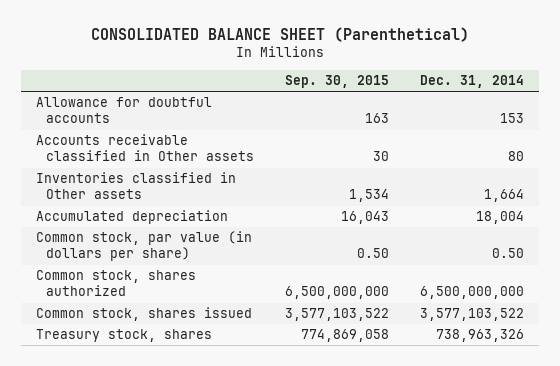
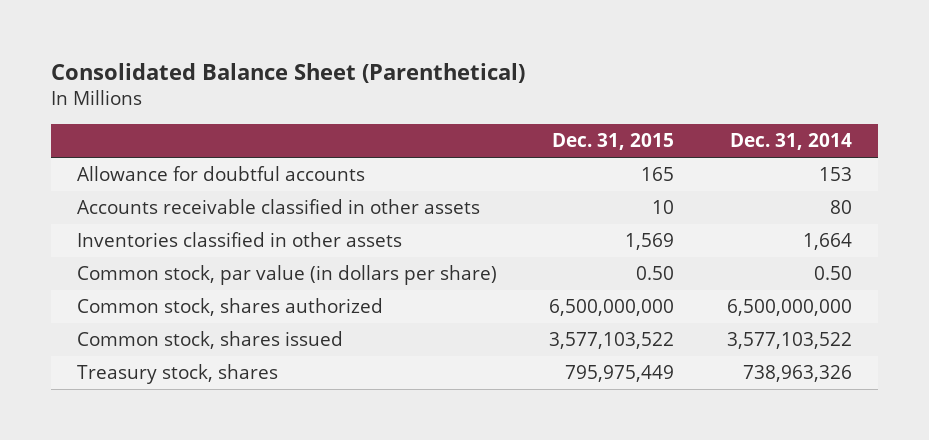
[90,27,469,43] CONSOLIDATED BALANCE SHEET (Parenthetical) -> [50,63,525,84] Consolidated Balance Sheet (Parenthetical)
[284,75,389,89] Sep. 30, 2015 -> none
none -> [552,133,675,151] Dec. 31, 2015
[36,210,229,225] Accumulated depreciation -> none
[36,134,254,162] Accounts receivable classified in Other assets -> [76,199,480,215] Accounts receivable classified in other assets
[36,172,237,200] Inventories classified in Other assets -> [76,232,402,248] Inventories classified in other assets

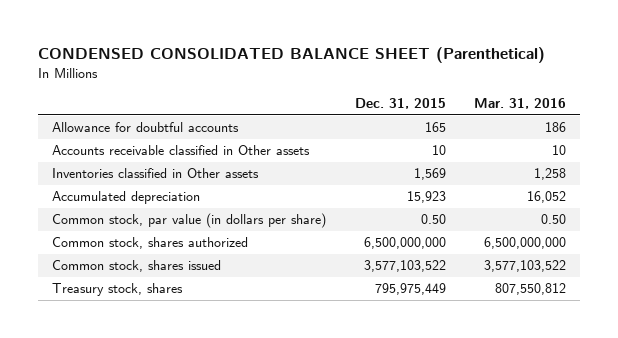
[50,63,525,84] Consolidated Balance Sheet (Parenthetical) -> [37,47,545,64] CONDENSED CONSOLIDATED BALANCE SHEET (Parenthetical)
[729,133,852,151] Dec. 31, 2014 -> none
none -> [474,98,567,110] Mar. 31, 2016
[76,199,480,215] Accounts receivable classified in other assets -> [52,145,311,156] Accounts receivable classified in Other assets
[76,232,402,248] Inventories classified in other assets -> [52,168,260,179] Inventories classified in Other assets
none -> [52,191,201,205] Accumulated depreciation

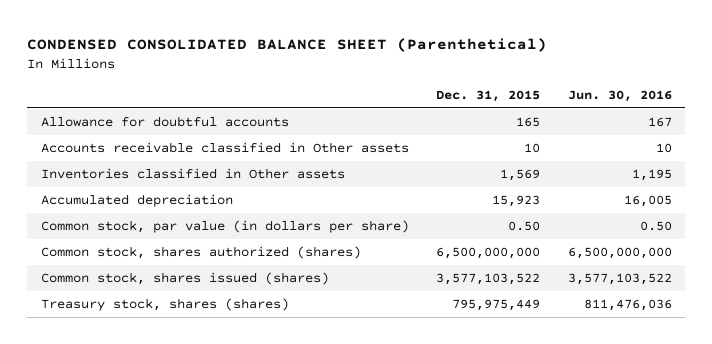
[474,98,567,110] Mar. 31, 2016 -> none
none -> [567,89,672,102] Jun. 30, 2016
[52,237,249,250] Common stock, shares authorized -> [40,246,361,260] Common stock, shares authorized (shares)
[52,260,222,273] Common stock, shares issued -> [40,272,329,286] Common stock, shares issued (shares)
[52,283,184,297] Treasury stock, shares -> [40,298,289,312] Treasury stock, shares (shares)

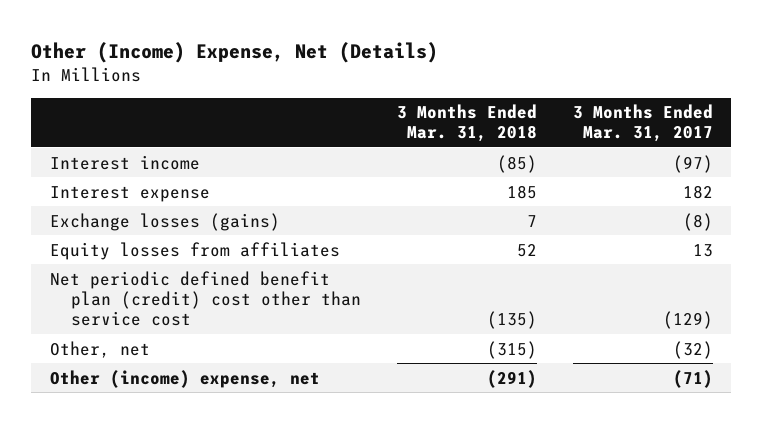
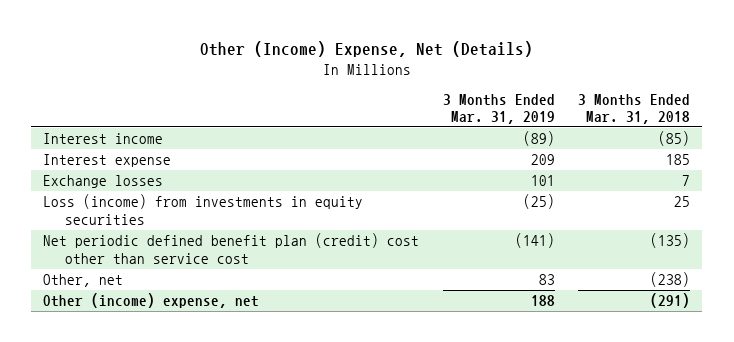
[572,104,713,143] 3 Months Ended Mar. 31, 2017 -> none
none -> [442,93,555,124] 3 Months Ended Mar. 31, 2019
[49,241,340,260] Equity losses from affiliates -> none
[49,212,280,231] Exchange losses (gains) -> [43,175,164,189] Exchange losses
none -> [43,194,364,225] Loss (income) from investments in equity securities
[486,340,537,359] (315) -> [650,272,691,288] (238)

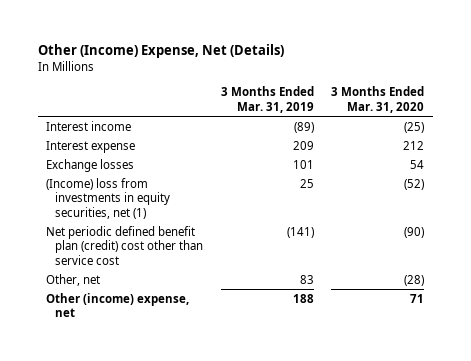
[578,93,691,124] 3 Months Ended Mar. 31, 2018 -> none
none -> [331,86,425,113] 3 Months Ended Mar. 31, 2020
[43,194,364,225] Loss (income) from investments in equity securities -> [46,177,171,219] (Income) loss from investments in equity securities, net (1)
[522,194,555,210] (25) -> [299,178,314,188] 25

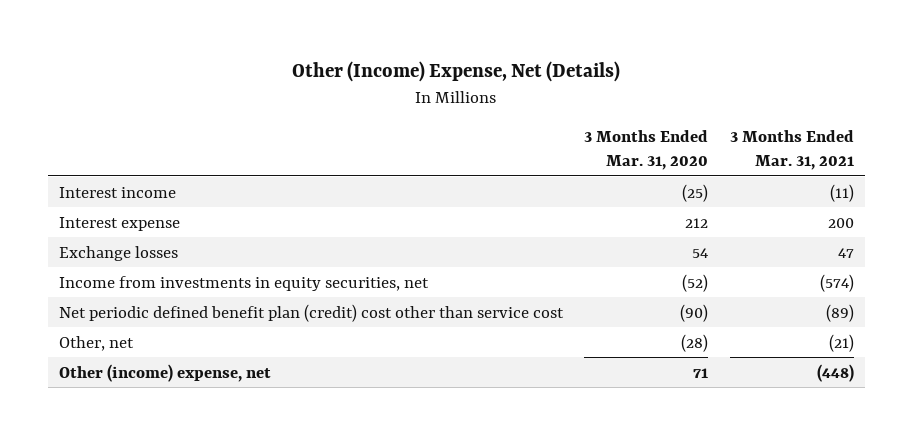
[220,86,314,113] 3 Months Ended Mar. 31, 2019 -> none
none -> [730,130,855,171] 3 Months Ended Mar. 31, 2021
[46,177,171,219] (Income) loss from investments in equity securities, net (1) -> [58,275,429,291] Income from investments in equity securities, net

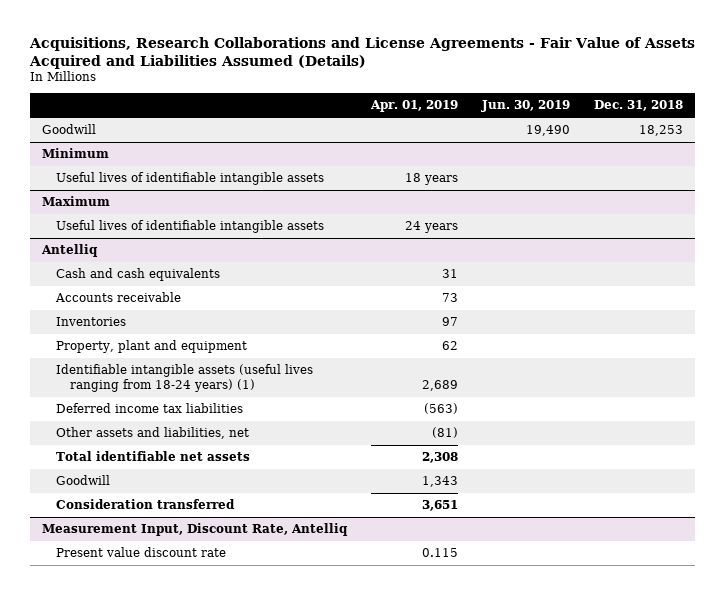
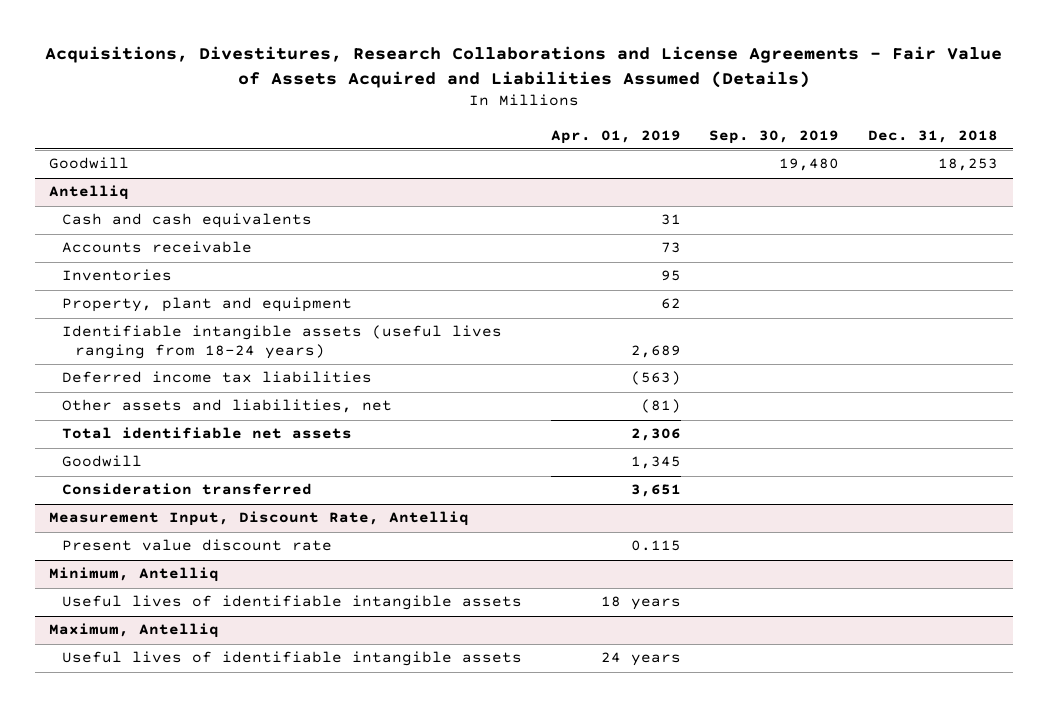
[28,36,695,69] Acquisitions, Research Collaborations and License Agreements - Fair Value of Assets Acquired and Liabilities Assumed (Details) -> [44,46,1002,89] Acquisitions, Divestitures, Research Collaborations and License Agreements - Fair Value of Assets Acquired and Liabilities Assumed (Details)
[480,100,570,113] Jun. 30, 2019 -> none
none -> [709,129,840,144] Sep. 30, 2019
[41,148,109,159] Minimum -> none
[55,172,324,186] Useful lives of identifiable intangible assets -> none
[41,196,110,207] Maximum -> none
[55,220,324,234] Useful lives of identifiable intangible assets -> none
[441,317,458,327] 97 -> [660,270,681,282] 95
[55,364,313,393] Identifiable intangible assets (useful lives ranging from 18-24 years) (1) -> [61,325,502,360] Identifiable intangible assets (useful lives ranging from 18-24 years)
[421,452,458,464] 2,308 -> [630,428,681,442] 2,306
[421,476,458,488] 1,343 -> [630,456,681,470] 1,345
none -> [49,567,220,583] Minimum, Antelliq
none -> [61,595,522,611] Useful lives of identifiable intangible assets
none -> [49,623,220,639] Maximum, Antelliq
none -> [61,651,522,667] Useful lives of identifiable intangible assets

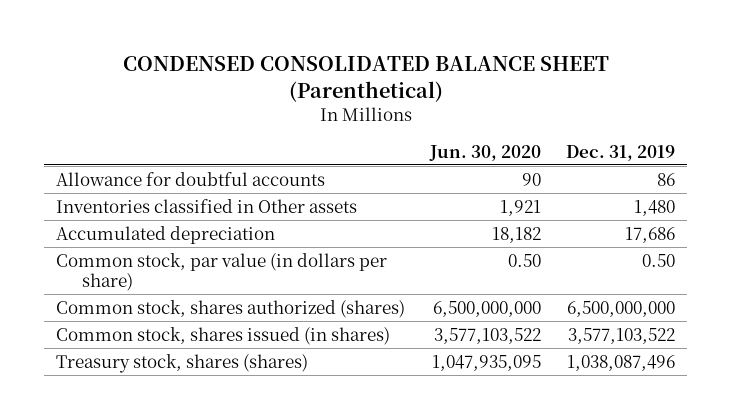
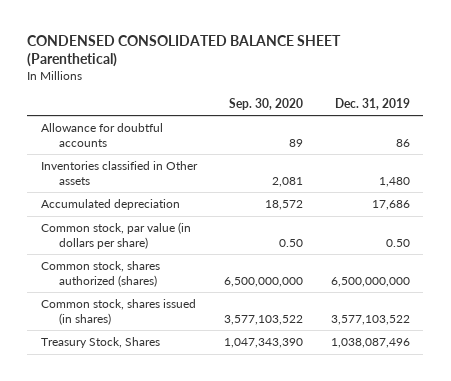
[429,144,542,161] Jun. 30, 2020 -> none
none -> [229,97,304,110] Sep. 30, 2020
[56,353,309,373] Treasury stock, shares (shares) -> [41,337,161,349] Treasury Stock, Shares

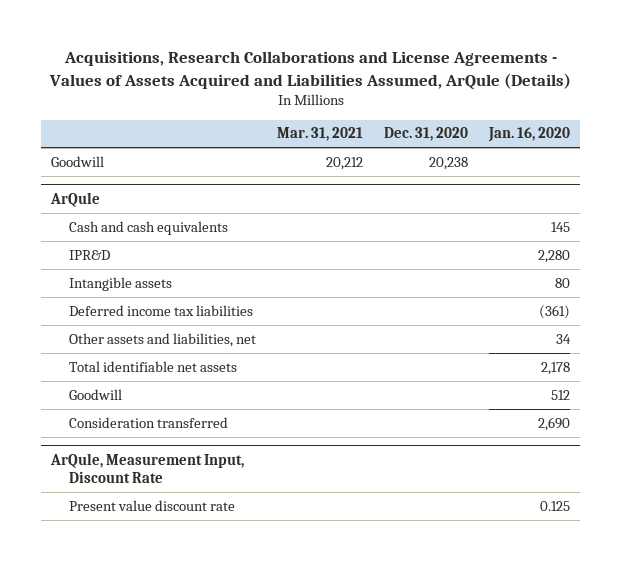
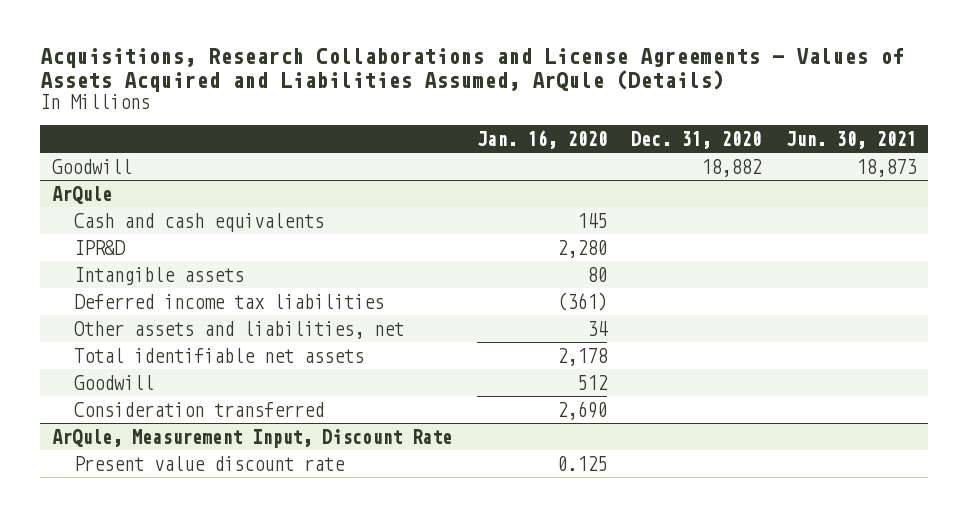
[277,127,364,142] Mar. 31, 2021 -> none
none -> [785,130,916,149] Jun. 30, 2021
[428,156,468,170] 20,238 -> [701,158,763,177] 18,882

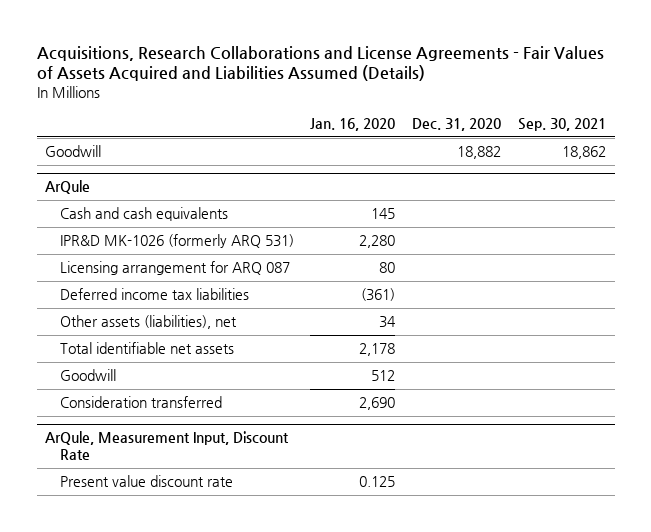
[39,47,904,93] Acquisitions, Research Collaborations and License Agreements - Values of Assets Acquired and Liabilities Assumed, ArQule (Details) -> [36,45,604,82] Acquisitions, Research Collaborations and License Agreements - Fair Values of Assets Acquired and Liabilities Assumed (Details)
[785,130,916,149] Jun. 30, 2021 -> none
none -> [518,118,607,132] Sep. 30, 2021
[73,239,126,255] IPR&D -> [59,234,294,249] IPR&D MK-1026 (formerly ARQ 531)
[73,266,244,285] Intangible assets -> [59,261,290,276] Licensing arrangement for ARQ 087
[73,320,404,339] Other assets and liabilities, net -> [59,315,237,330] Other assets (liabilities), net

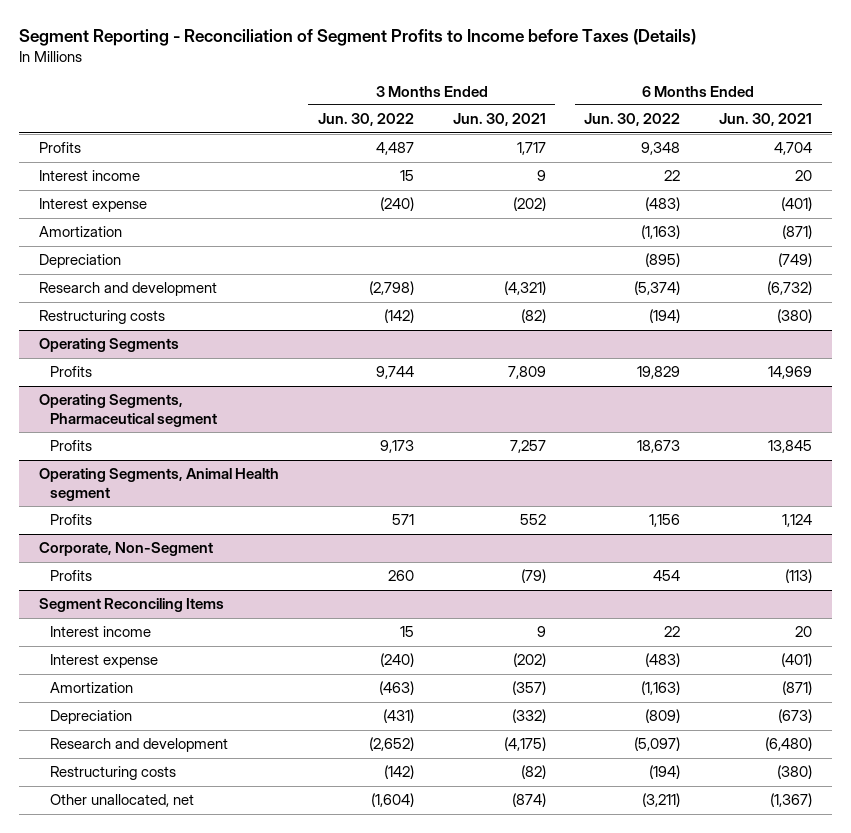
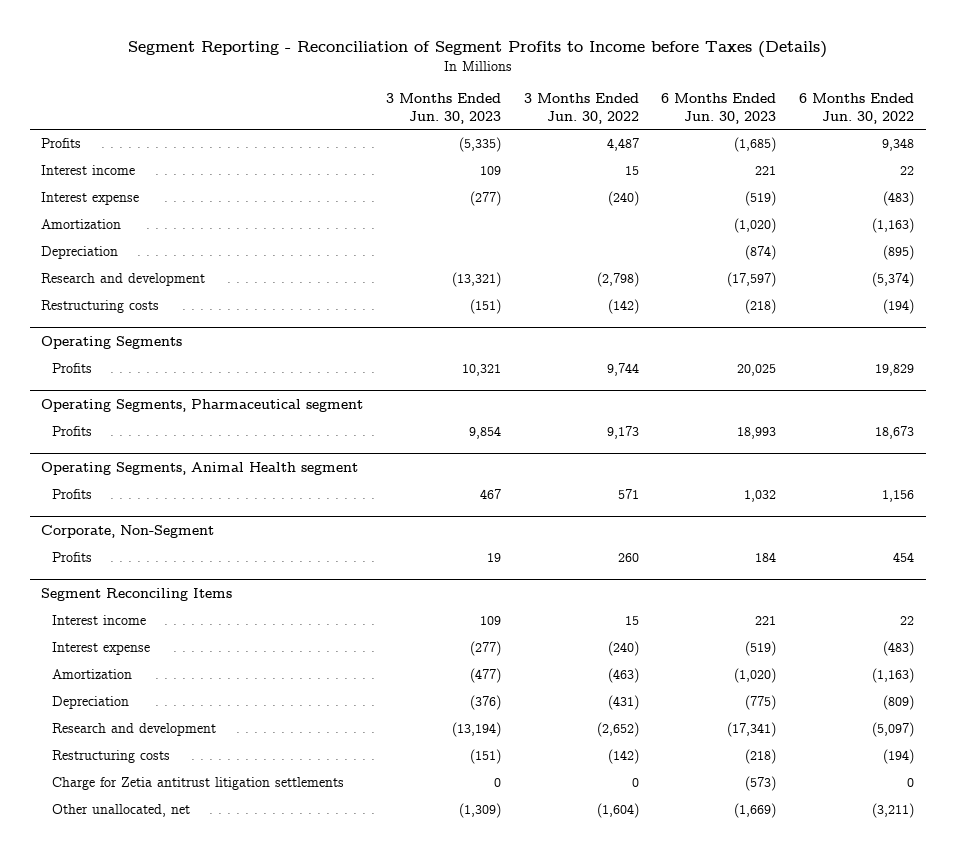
[452,113,546,127] Jun. 30, 2021 -> none
[719,113,813,127] Jun. 30, 2021 -> none
none -> [385,93,501,124] 3 Months Ended Jun. 30, 2023
none -> [661,93,777,124] 6 Months Ended Jun. 30, 2023
none -> [52,777,345,791] Charge for Zetia antitrust litigation settlements

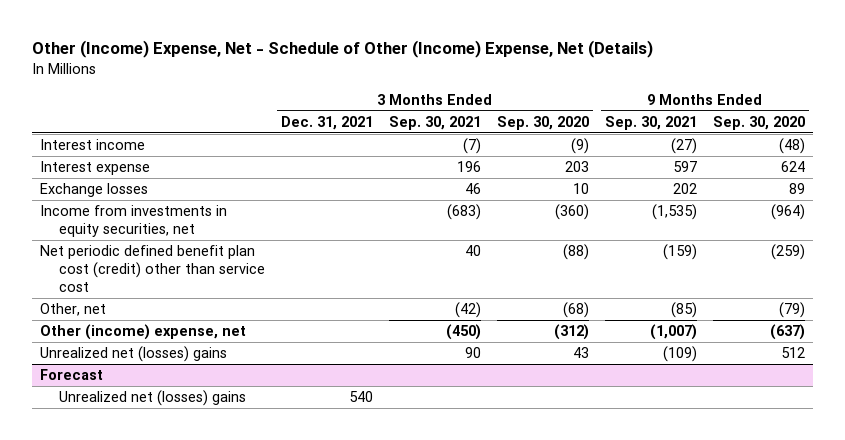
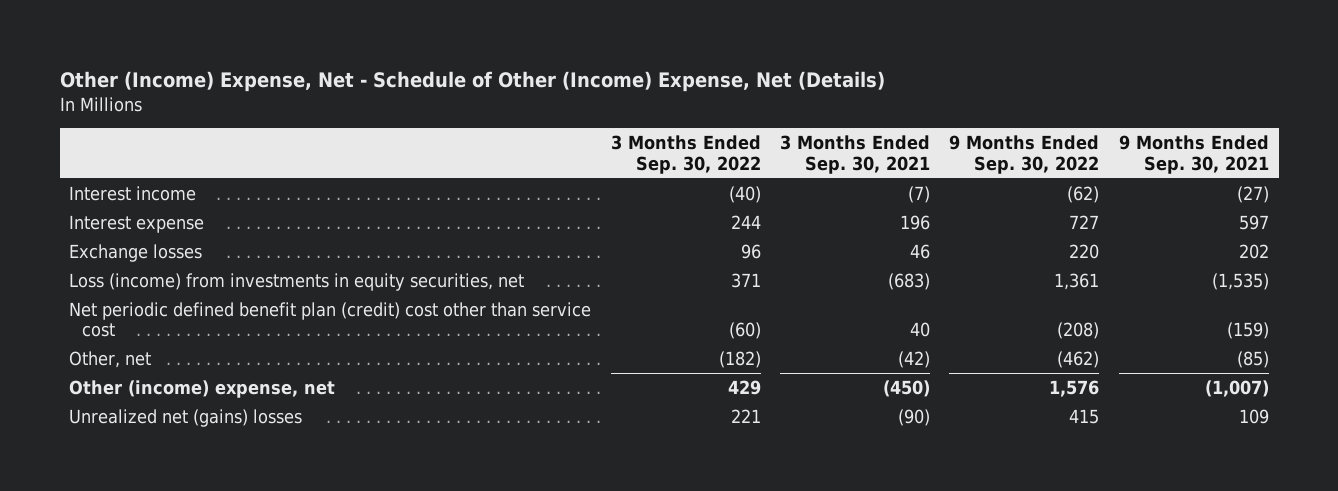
[281,115,374,130] Dec. 31, 2021 -> none
[497,115,590,130] Sep. 30, 2020 -> none
[713,115,806,130] Sep. 30, 2020 -> none
none -> [610,135,761,174] 3 Months Ended Sep. 30, 2022
none -> [949,135,1100,174] 9 Months Ended Sep. 30, 2022
[40,205,228,237] Income from investments in equity securities, net -> [69,272,525,291] Loss (income) from investments in equity securities, net
[40,245,265,292] Net periodic defined benefit plan cost (credit) other than service cost -> [69,301,592,338] Net periodic defined benefit plan (credit) cost other than service cost
[40,369,104,381] Forecast -> none
[58,390,246,407] Unrealized net (losses) gains -> none
[40,346,228,363] Unrealized net (losses) gains -> [69,408,303,427] Unrealized net (gains) losses
[465,347,482,359] 90 -> [898,408,931,426] (90)
[663,346,698,363] (109) -> [1238,408,1269,424] 109

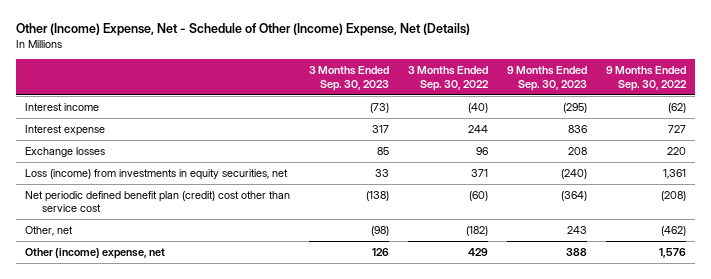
[780,135,931,174] 3 Months Ended Sep. 30, 2021 -> none
[1118,135,1269,174] 9 Months Ended Sep. 30, 2021 -> none
none -> [309,66,390,91] 3 Months Ended Sep. 30, 2023
none -> [507,66,588,91] 9 Months Ended Sep. 30, 2023
[69,408,303,427] Unrealized net (gains) losses -> none

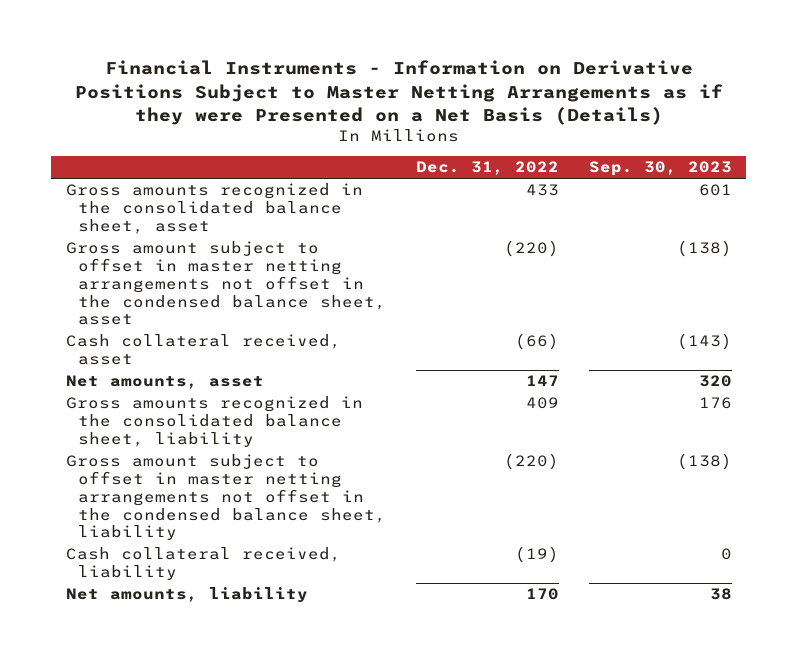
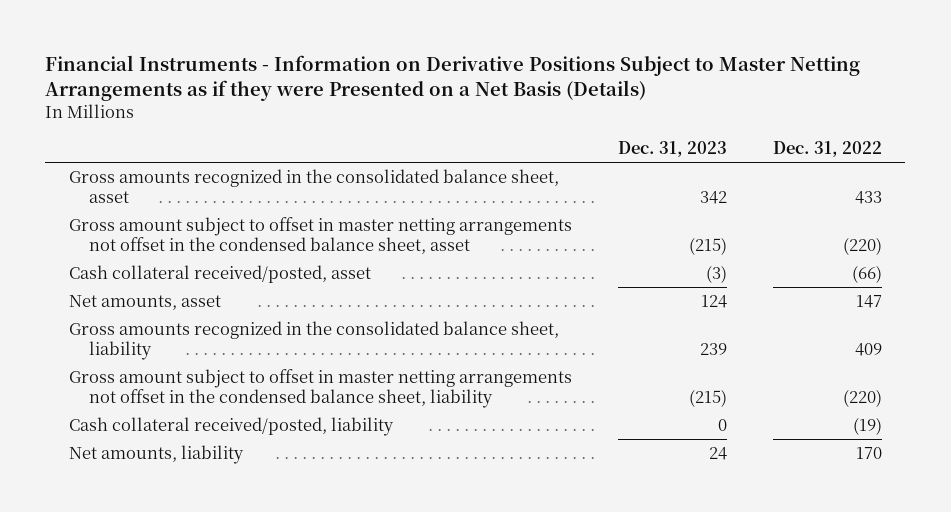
[588,161,732,177] Sep. 30, 2023 -> none
none -> [617,141,727,158] Dec. 31, 2023
[66,334,342,366] Cash collateral received, asset -> [68,265,371,284] Cash collateral received/posted, asset
[66,547,342,581] Cash collateral received, liability -> [68,417,394,437] Cash collateral received/posted, liability

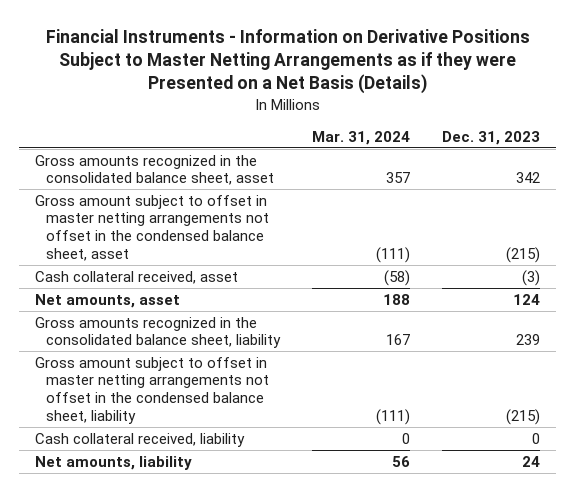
[773,141,883,158] Dec. 31, 2022 -> none
none -> [312,130,411,145] Mar. 31, 2024
[68,265,371,284] Cash collateral received/posted, asset -> [35,270,239,284] Cash collateral received, asset
[68,417,394,437] Cash collateral received/posted, liability -> [35,432,246,447] Cash collateral received, liability

